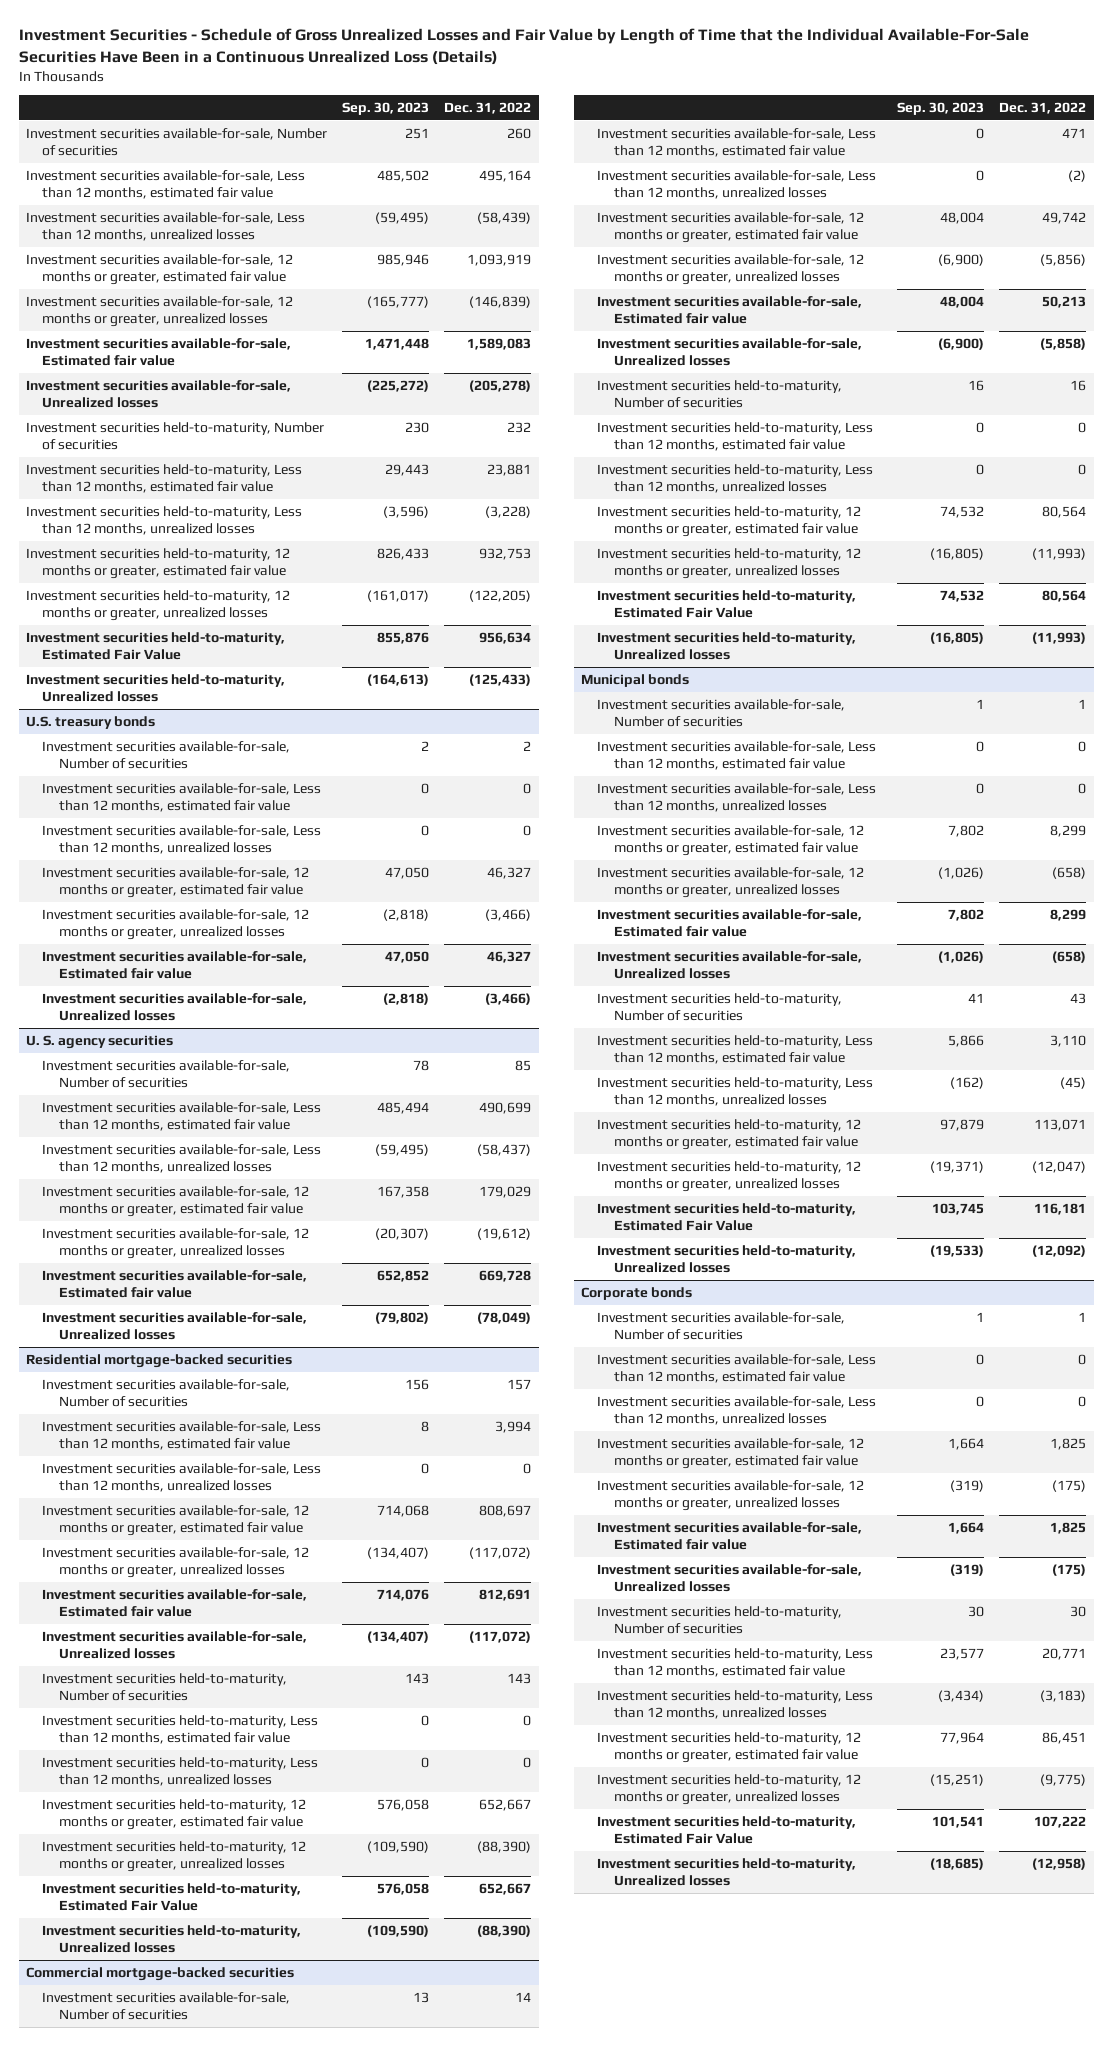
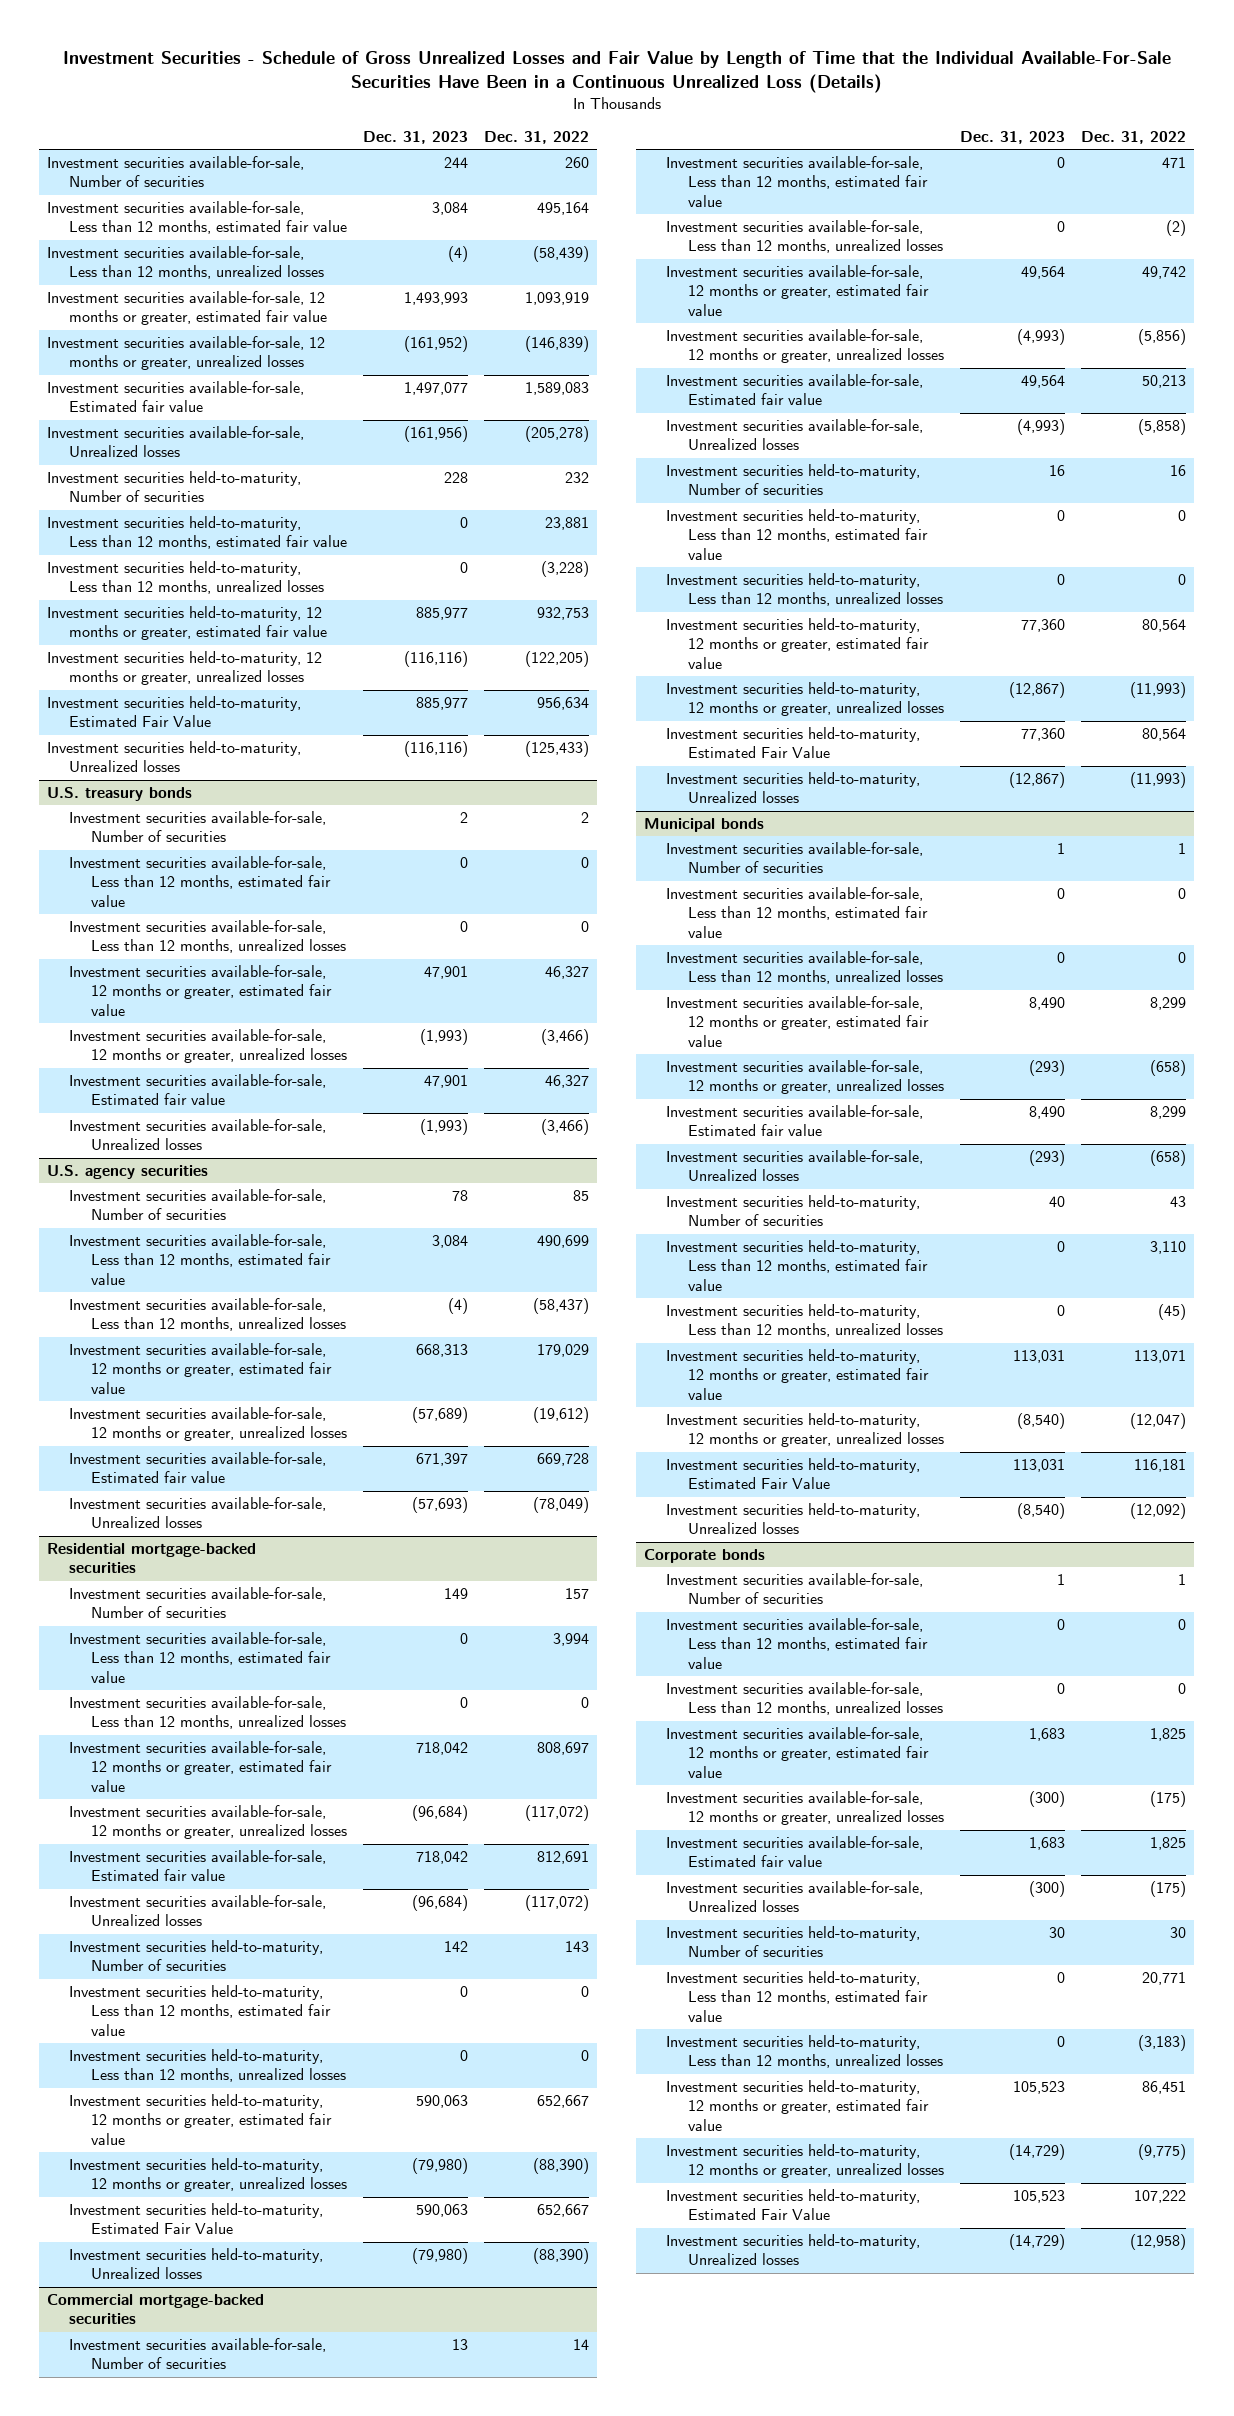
[342,101,430,115] Sep. 30, 2023 -> none
none -> [363,131,469,145] Dec. 31, 2023
[26,1035,174,1050] U. S. agency securities -> [47,1165,209,1180] U.S. agency securities

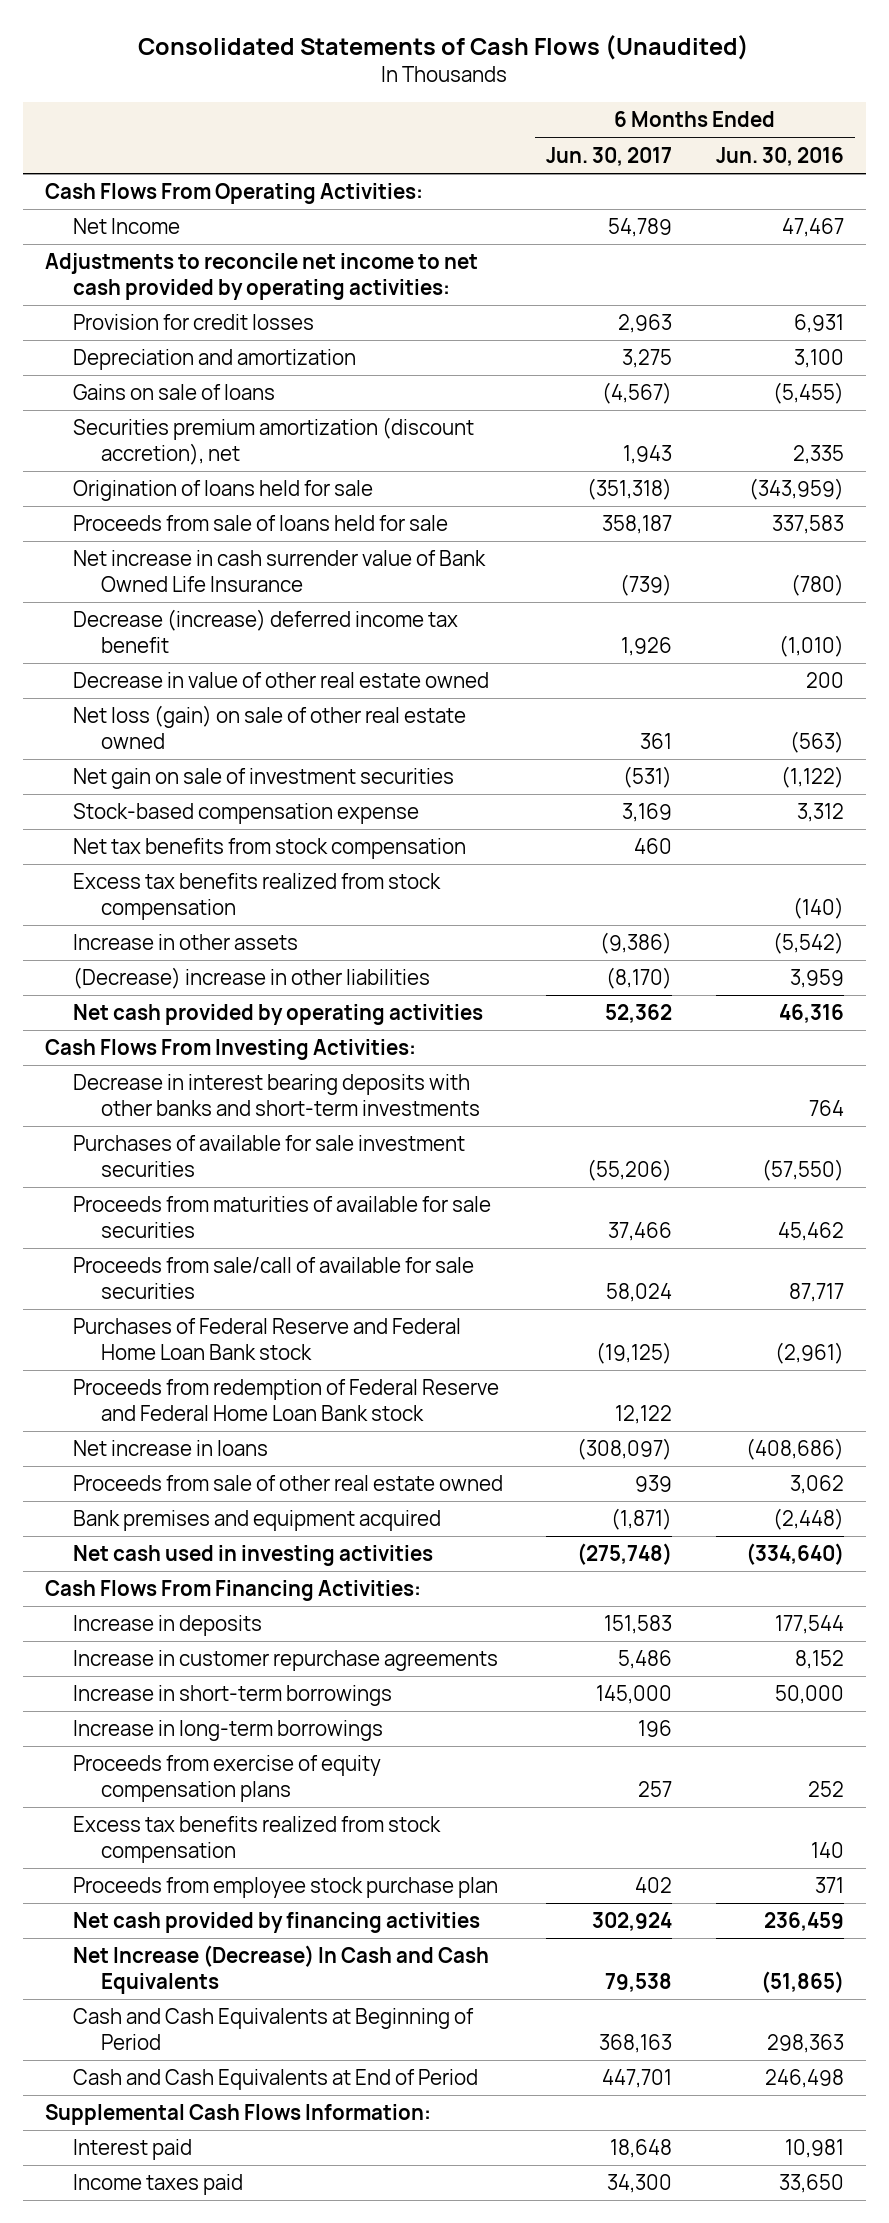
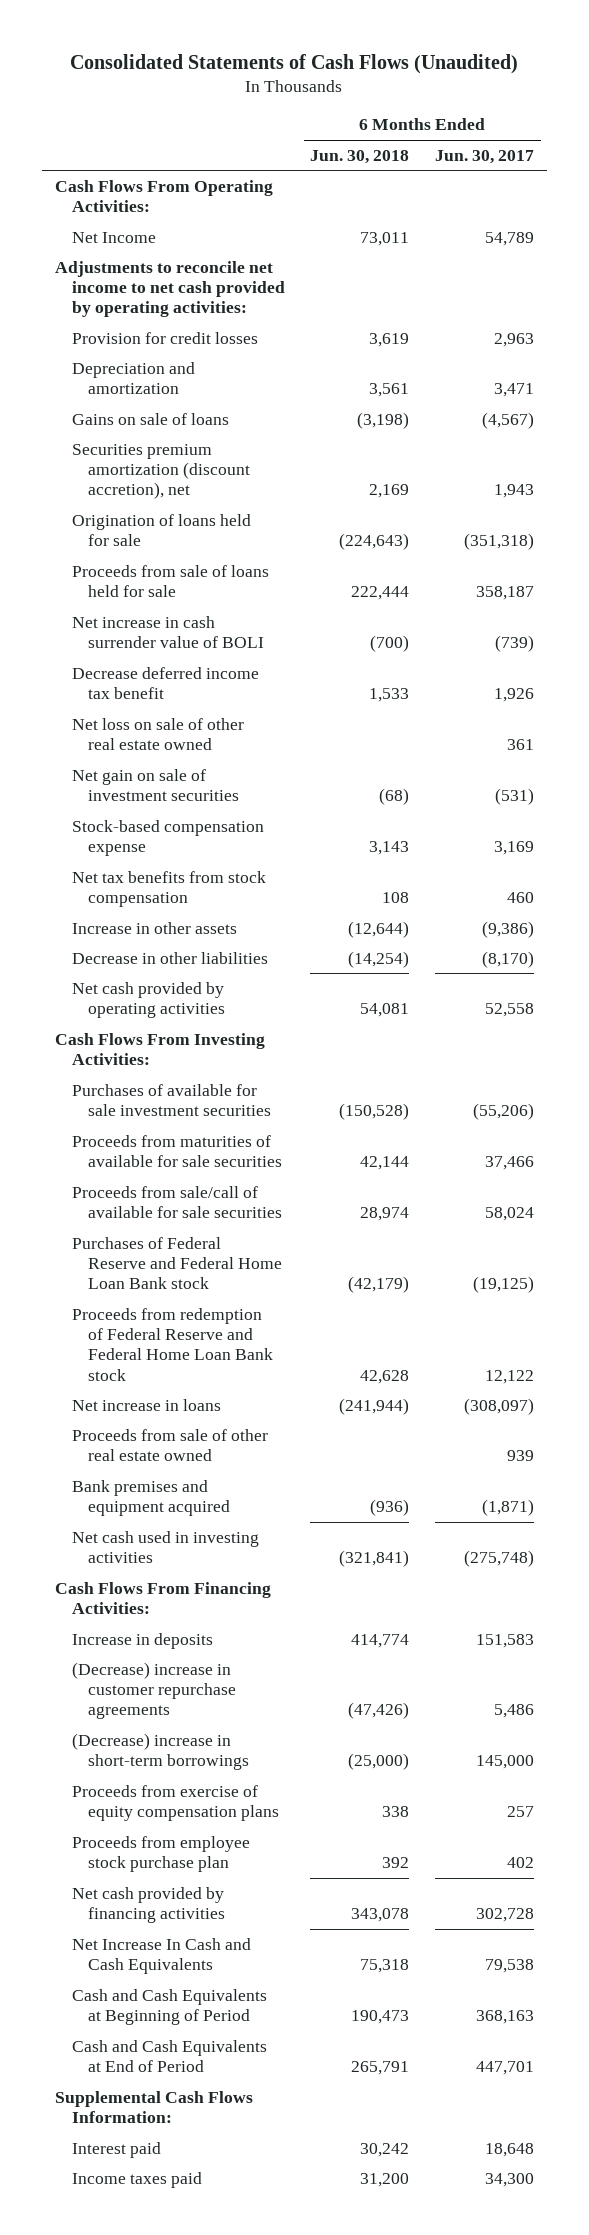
[715,146,844,166] Jun. 30, 2016 -> none
none -> [310,149,410,164] Jun. 30, 2018
[622,349,673,369] 3,275 -> [494,383,535,398] 3,471
[72,672,489,689] Decrease in value of other real estate owned -> none
[72,550,486,592] Net increase in cash surrender value of Bank Owned Life Insurance -> [71,615,265,649] Net increase in cash surrender value of BOLI
[72,609,458,653] Decrease (increase) deferred income tax benefit -> [71,666,259,700] Decrease deferred income tax benefit
[72,705,466,749] Net loss (gain) on sale of other real estate owned -> [71,717,244,751] Net loss on sale of other real estate owned
[72,873,441,920] Excess tax benefits realized from stock compensation -> none
[72,967,430,990] (Decrease) increase in other liabilities -> [71,951,268,964] Decrease in other liabilities
[605,1004,673,1024] 52,362 -> [485,1003,535,1018] 52,558
[72,1074,480,1116] Decrease in interest bearing deposits with other banks and short-term investments -> none
[72,1720,383,1742] Increase in long-term borrowings -> none
[72,1650,498,1672] Increase in customer repurchase agreements -> [71,1661,237,1720] (Decrease) increase in customer repurchase agreements
[72,1685,392,1707] Increase in short-term borrowings -> [71,1732,250,1771] (Decrease) increase in short-term borrowings
[72,1816,441,1863] Excess tax benefits realized from stock compensation -> none
[592,1912,673,1932] 302,924 -> [476,1908,535,1923] 302,728
[72,1945,489,1994] Net Increase (Decrease) In Cash and Cash Equivalents -> [71,1937,251,1975] Net Increase In Cash and Cash Equivalents

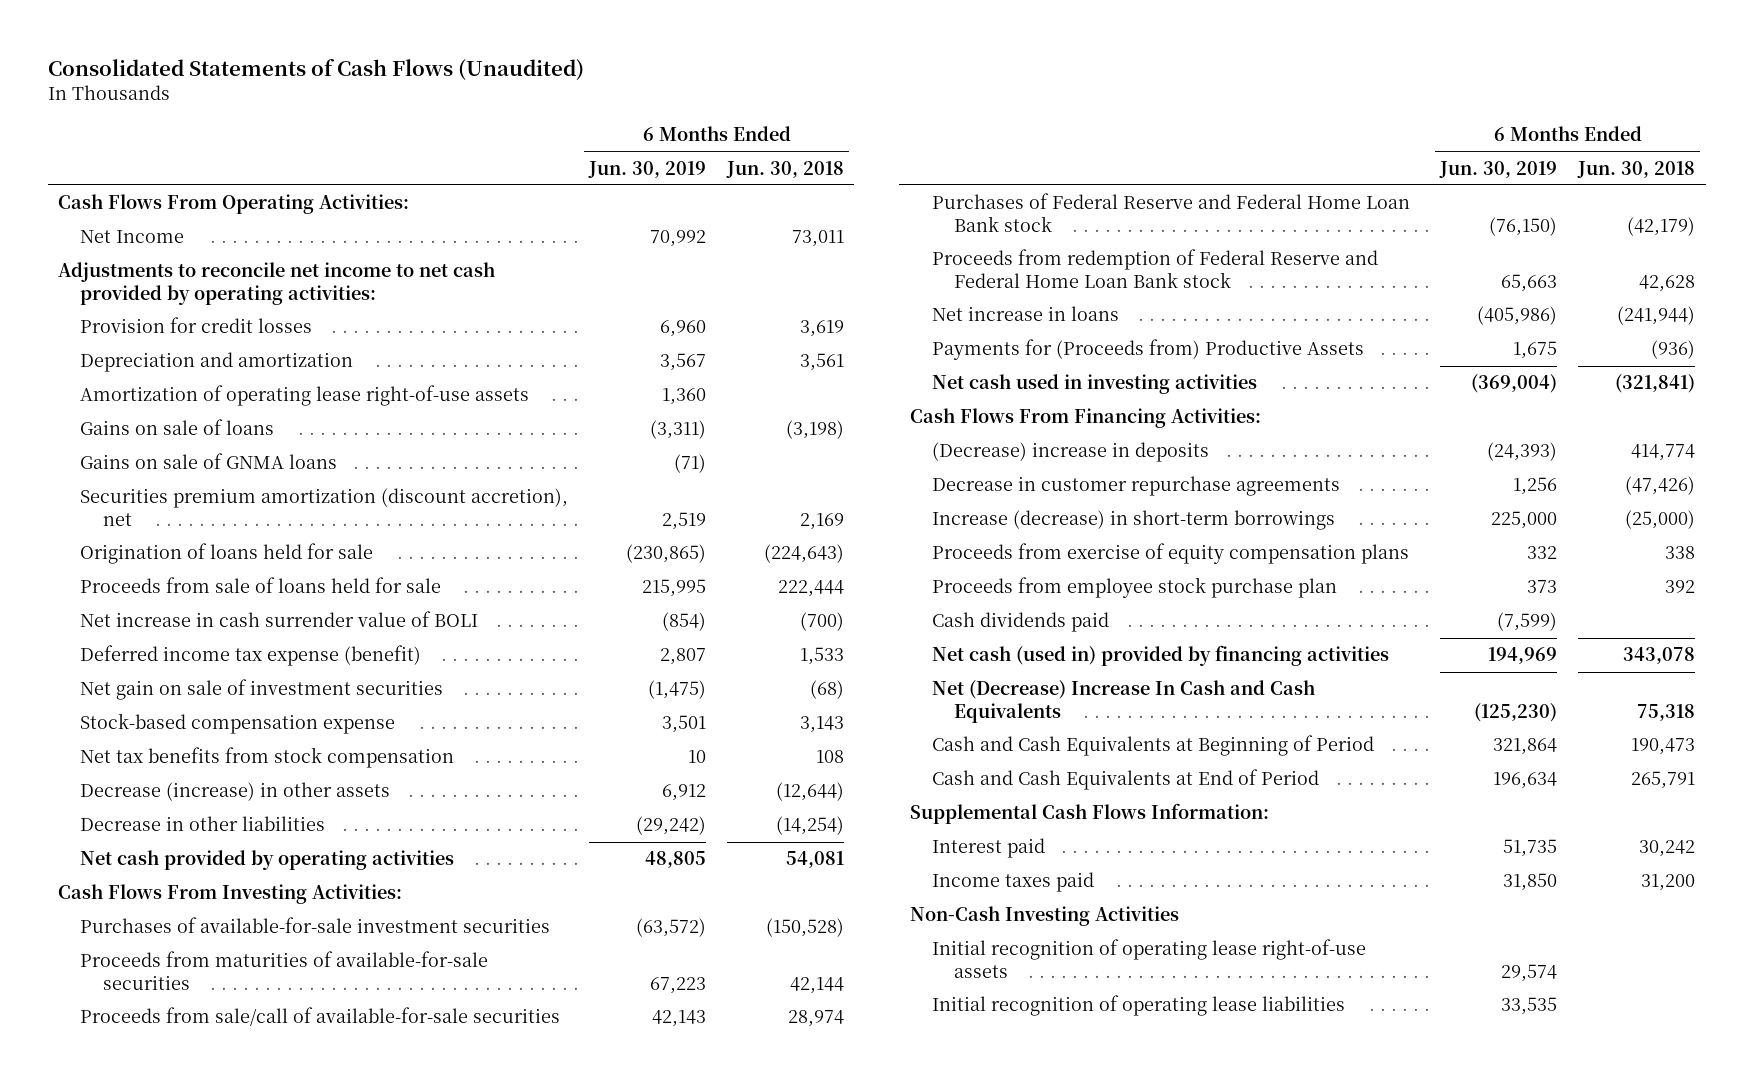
[435,149,535,164] Jun. 30, 2017 -> none
none -> [588,160,707,178] Jun. 30, 2019
none -> [80,385,530,407] Amortization of operating lease right-of-use assets
none -> [80,453,338,470] Gains on sale of GNMA loans
[71,717,244,751] Net loss on sale of other real estate owned -> none
[71,666,259,700] Decrease deferred income tax benefit -> [80,645,422,667] Deferred income tax expense (benefit)
[71,921,237,934] Increase in other assets -> [80,782,391,802] Decrease (increase) in other assets
[71,1083,272,1117] Purchases of available for sale investment securities -> [80,917,551,934] Purchases of available-for-sale investment securities
[71,1134,283,1168] Proceeds from maturities of available for sale securities -> [80,951,489,991] Proceeds from maturities of available-for-sale securities
[71,1185,283,1219] Proceeds from sale/call of available for sale securities -> [80,1007,561,1027] Proceeds from sale/call of available-for-sale securities
[71,1428,268,1462] Proceeds from sale of other real estate owned -> none
[71,1479,231,1517] Bank premises and equipment acquired -> [931,339,1364,361] Payments for (Proceeds from) Productive Assets
[71,1632,213,1649] Increase in deposits -> [931,442,1209,463] (Decrease) increase in deposits
[71,1661,237,1720] (Decrease) increase in customer repurchase agreements -> [931,476,1340,497] Decrease in customer repurchase agreements
[71,1732,250,1771] (Decrease) increase in short-term borrowings -> [931,510,1335,531] Increase (decrease) in short-term borrowings
none -> [931,612,1109,633] Cash dividends paid
[71,1886,226,1924] Net cash provided by financing activities -> [931,645,1389,667] Net cash (used in) provided by financing activities
[71,1937,251,1975] Net Increase In Cash and Cash Equivalents -> [931,680,1315,724] Net (Decrease) Increase In Cash and Cash Equivalents
none -> [909,906,1179,927] Non-Cash Investing Activities
none -> [931,939,1366,979] Initial recognition of operating lease right-of-use assets
none -> [931,995,1345,1017] Initial recognition of operating lease liabilities

